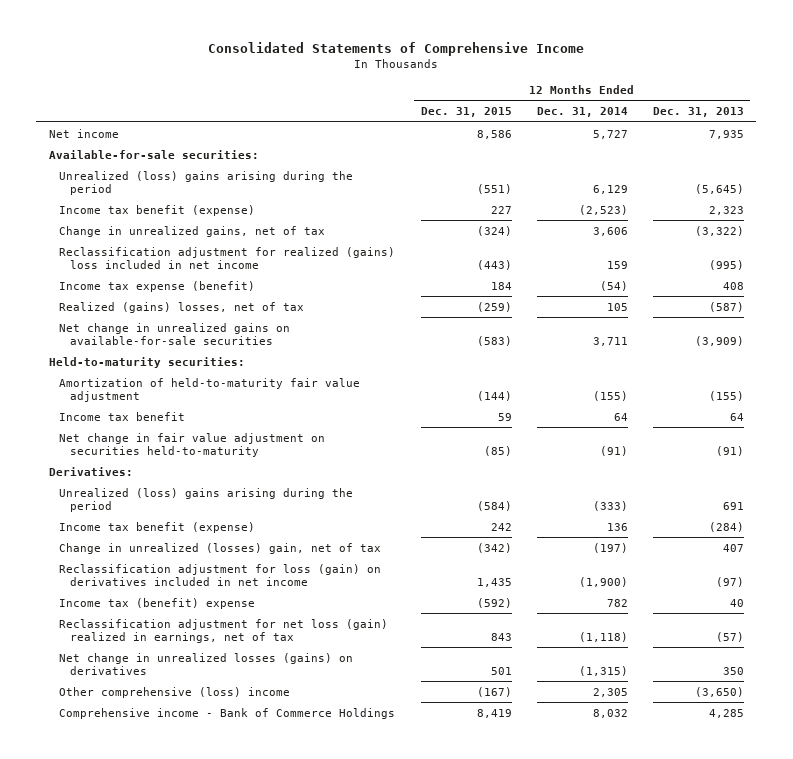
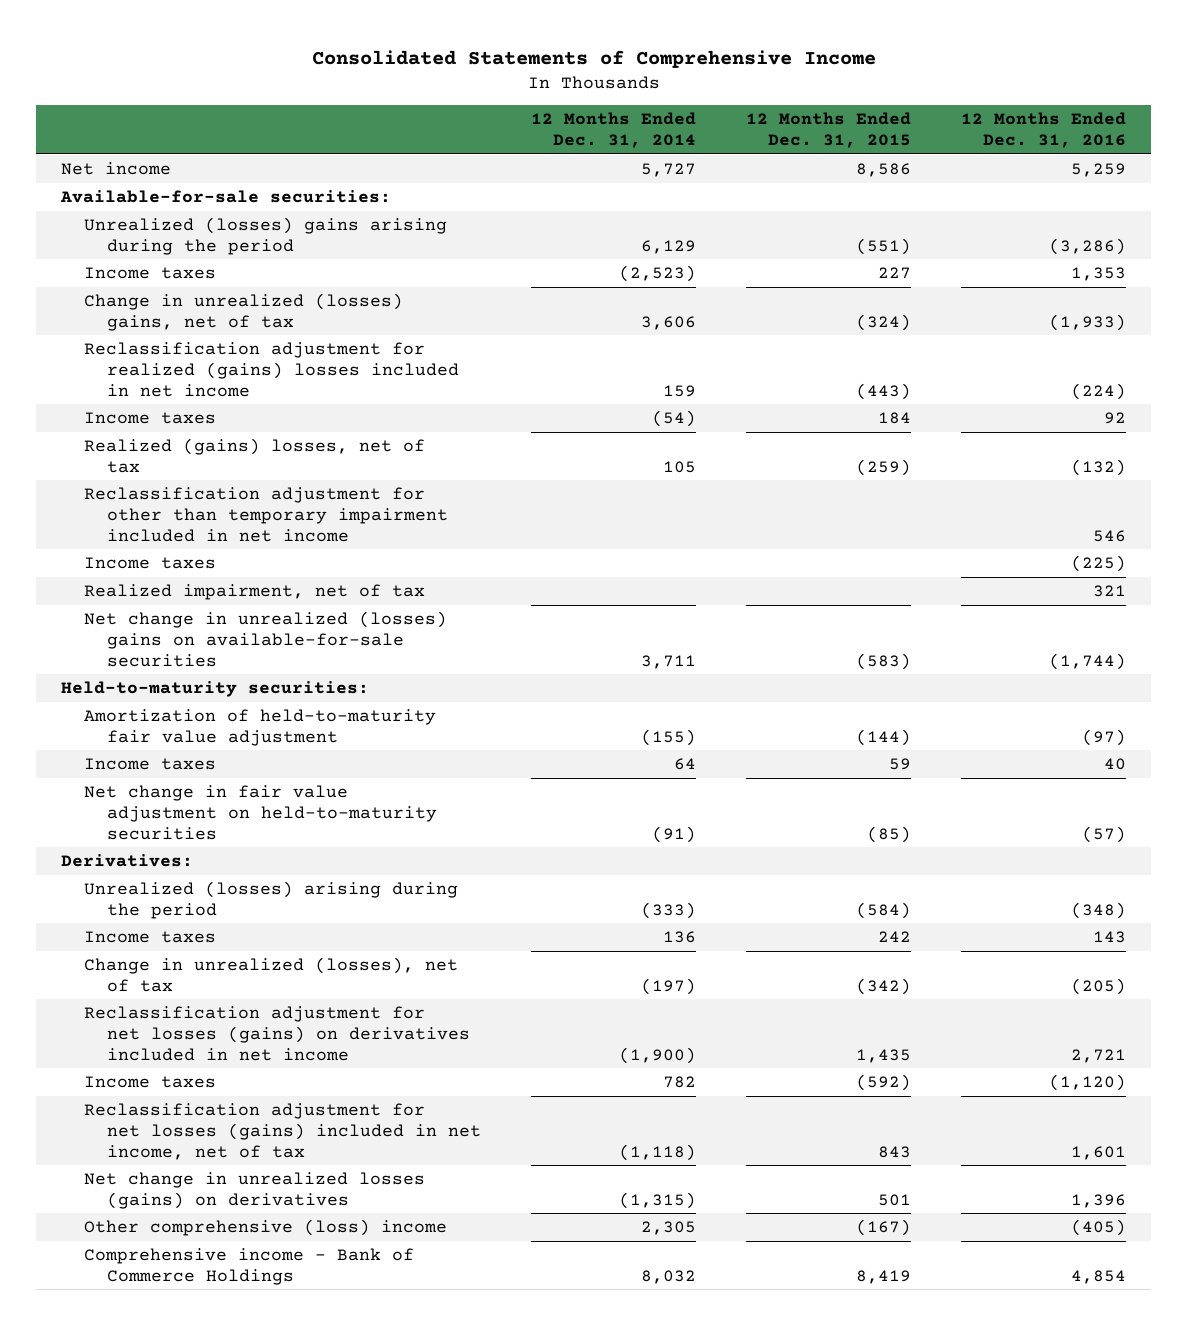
[652,107,744,118] Dec. 31, 2013 -> none
none -> [961,112,1127,149] 12 Months Ended Dec. 31, 2016
[59,170,354,195] Unrealized (loss) gains arising during the period -> [84,216,448,255] Unrealized (losses) gains arising during the period
[59,204,256,216] Income tax benefit (expense) -> [84,266,217,279] Income taxes
[59,225,326,237] Change in unrealized gains, net of tax -> [84,292,404,331] Change in unrealized (losses) gains, net of tax
[59,246,396,269] Reclassification adjustment for realized (gains) loss included in net income -> [84,341,460,397] Reclassification adjustment for realized (gains) losses included in net income
[59,280,256,292] Income tax expense (benefit) -> [84,411,217,424] Income taxes
none -> [84,486,449,542] Reclassification adjustment for other than temporary impairment included in net income
none -> [84,556,217,569] Income taxes
none -> [84,583,426,600] Realized impairment, net of tax
[59,322,291,345] Net change in unrealized gains on available-for-sale securities -> [84,610,448,667] Net change in unrealized (losses) gains on available-for-sale securities
[59,411,186,421] Income tax benefit -> [84,757,217,770] Income taxes
[59,432,326,457] Net change in fair value adjustment on securities held-to-maturity -> [84,784,438,840] Net change in fair value adjustment on held-to-maturity securities
[59,487,354,512] Unrealized (loss) gains arising during the period -> [84,880,459,919] Unrealized (losses) arising during the period
[59,521,256,533] Income tax benefit (expense) -> [84,930,217,943] Income taxes
[59,542,382,554] Change in unrealized (losses) gain, net of tax -> [84,956,459,992] Change in unrealized (losses), net of tax
[59,563,382,586] Reclassification adjustment for loss (gain) on derivatives included in net income -> [84,1005,471,1061] Reclassification adjustment for net losses (gains) on derivatives included in net income
[59,597,256,609] Income tax (benefit) expense -> [84,1075,217,1088] Income taxes
[59,618,389,643] Reclassification adjustment for net loss (gain) realized in earnings, net of tax -> [84,1102,482,1160] Reclassification adjustment for net losses (gains) included in net income, net of tax

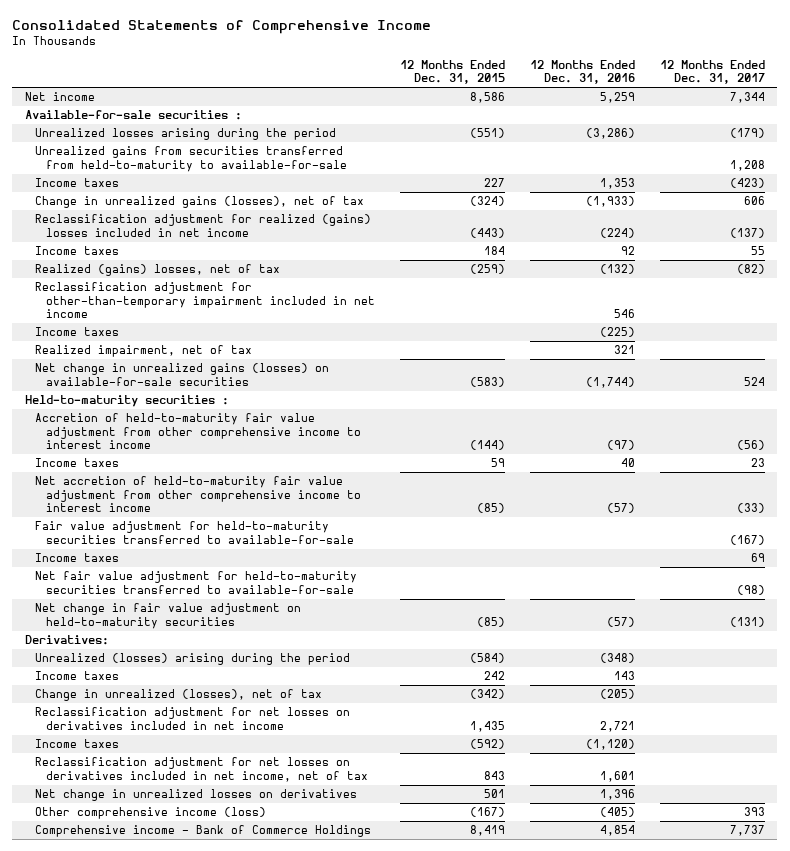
[531,112,697,149] 12 Months Ended Dec. 31, 2014 -> none
none -> [659,59,765,85] 12 Months Ended Dec. 31, 2017
[60,189,392,203] Available-for-sale securities: -> [24,110,242,121] Available-for-sale securities :
[84,216,448,255] Unrealized (losses) gains arising during the period -> [35,128,337,141] Unrealized losses arising during the period
none -> [35,146,347,172] Unrealized gains from securities transferred from held-to-maturity to available-for-sale
[84,292,404,331] Change in unrealized (losses) gains, net of tax -> [35,196,365,209] Change in unrealized gains (losses), net of tax
[84,486,449,542] Reclassification adjustment for other than temporary impairment included in net income -> [35,282,375,319] Reclassification adjustment for other-than-temporary impairment included in net income
[84,610,448,667] Net change in unrealized (losses) gains on available-for-sale securities -> [35,363,330,386] Net change in unrealized gains (losses) on available-for-sale securities
[61,680,370,697] Held-to-maturity securities: -> [24,395,229,408] Held-to-maturity securities :
[84,708,437,746] Amortization of held-to-maturity fair value adjustment -> [35,413,361,450] Accretion of held-to-maturity fair value adjustment from other comprehensive income to interest income
none -> [35,476,361,513] Net accretion of held-to-maturity fair value adjustment from other comprehensive income to interest income
none -> [35,521,354,544] Fair value adjustment for held-to-maturity securities transferred to available-for-sale
none -> [35,553,120,563] Income taxes
none -> [35,571,358,594] Net fair value adjustment for held-to-maturity securities transferred to available-for-sale
[84,1005,471,1061] Reclassification adjustment for net losses (gains) on derivatives included in net income -> [35,707,351,730] Reclassification adjustment for net losses on derivatives included in net income
[84,1102,482,1160] Reclassification adjustment for net losses (gains) included in net income, net of tax -> [35,757,368,782] Reclassification adjustment for net losses on derivatives included in net income, net of tax
[84,1171,426,1209] Net change in unrealized losses (gains) on derivatives -> [35,789,358,802] Net change in unrealized losses on derivatives
[84,1218,448,1236] Other comprehensive (loss) income -> [35,807,267,820] Other comprehensive income (loss)

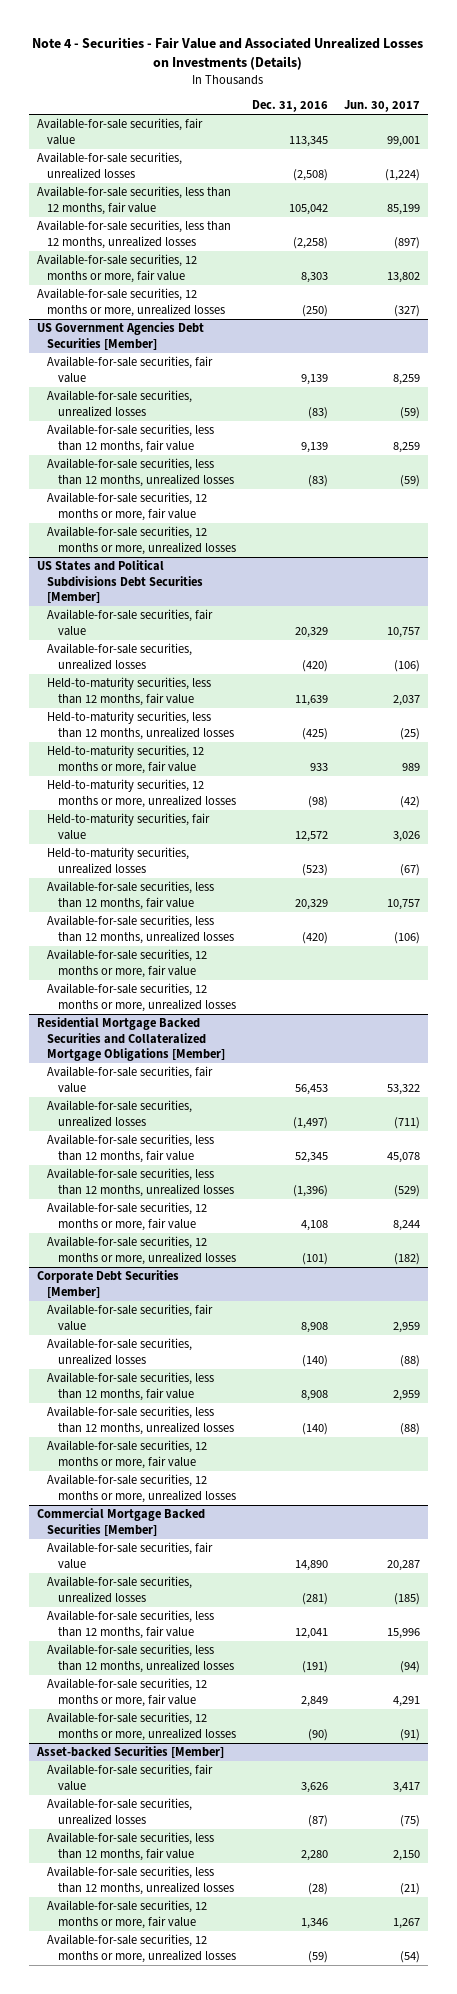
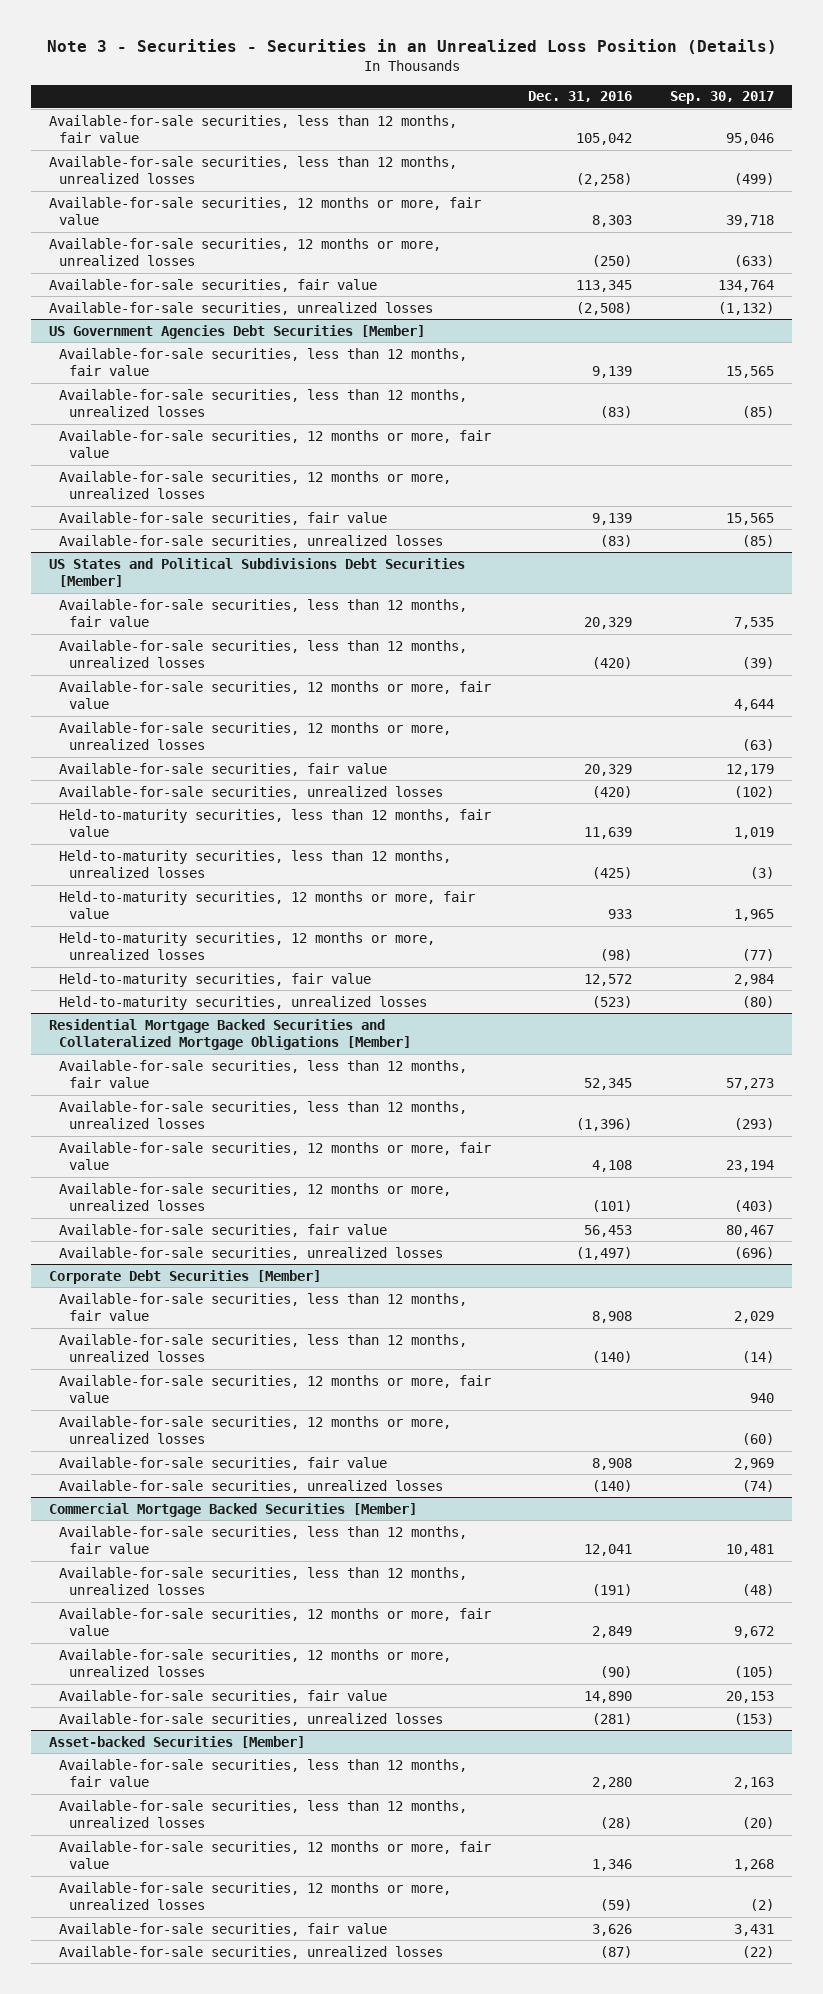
[32,36,424,70] Note 4 - Securities - Fair Value and Associated Unrealized Losses on Investments (Details) -> [46,39,777,55] Note 3 - Securities - Securities in an Unrealized Loss Position (Details)
[344,100,421,113] Jun. 30, 2017 -> none
none -> [669,91,774,105] Sep. 30, 2017
[36,118,203,145] Available-for-sale securities, fair value -> [49,278,378,292] Available-for-sale securities, fair value
[36,152,182,179] Available-for-sale securities, unrealized losses -> [49,301,434,315] Available-for-sale securities, unrealized losses
[47,356,214,383] Available-for-sale securities, fair value -> [59,511,388,525] Available-for-sale securities, fair value
[47,390,193,417] Available-for-sale securities, unrealized losses -> [59,534,444,548] Available-for-sale securities, unrealized losses
[47,881,215,910] Available-for-sale securities, less than 12 months, fair value -> [59,598,468,628] Available-for-sale securities, less than 12 months, fair value
[47,915,235,944] Available-for-sale securities, less than 12 months, unrealized losses -> [59,639,468,669] Available-for-sale securities, less than 12 months, unrealized losses
[47,949,208,978] Available-for-sale securities, 12 months or more, fair value -> [59,680,492,710] Available-for-sale securities, 12 months or more, fair value
[47,983,237,1012] Available-for-sale securities, 12 months or more, unrealized losses -> [59,721,452,751] Available-for-sale securities, 12 months or more, unrealized losses
[47,1066,214,1093] Available-for-sale securities, fair value -> [59,1223,388,1237] Available-for-sale securities, fair value
[47,1100,193,1127] Available-for-sale securities, unrealized losses -> [59,1246,444,1260] Available-for-sale securities, unrealized losses
[47,1304,214,1331] Available-for-sale securities, fair value -> [59,1456,388,1470] Available-for-sale securities, fair value
[47,1338,193,1365] Available-for-sale securities, unrealized losses -> [59,1479,444,1493] Available-for-sale securities, unrealized losses
[47,1542,214,1569] Available-for-sale securities, fair value -> [59,1689,388,1703] Available-for-sale securities, fair value
[47,1576,193,1603] Available-for-sale securities, unrealized losses -> [59,1712,444,1726] Available-for-sale securities, unrealized losses
[47,1764,214,1791] Available-for-sale securities, fair value -> [59,1922,388,1936] Available-for-sale securities, fair value
[47,1798,193,1825] Available-for-sale securities, unrealized losses -> [59,1945,444,1959] Available-for-sale securities, unrealized losses

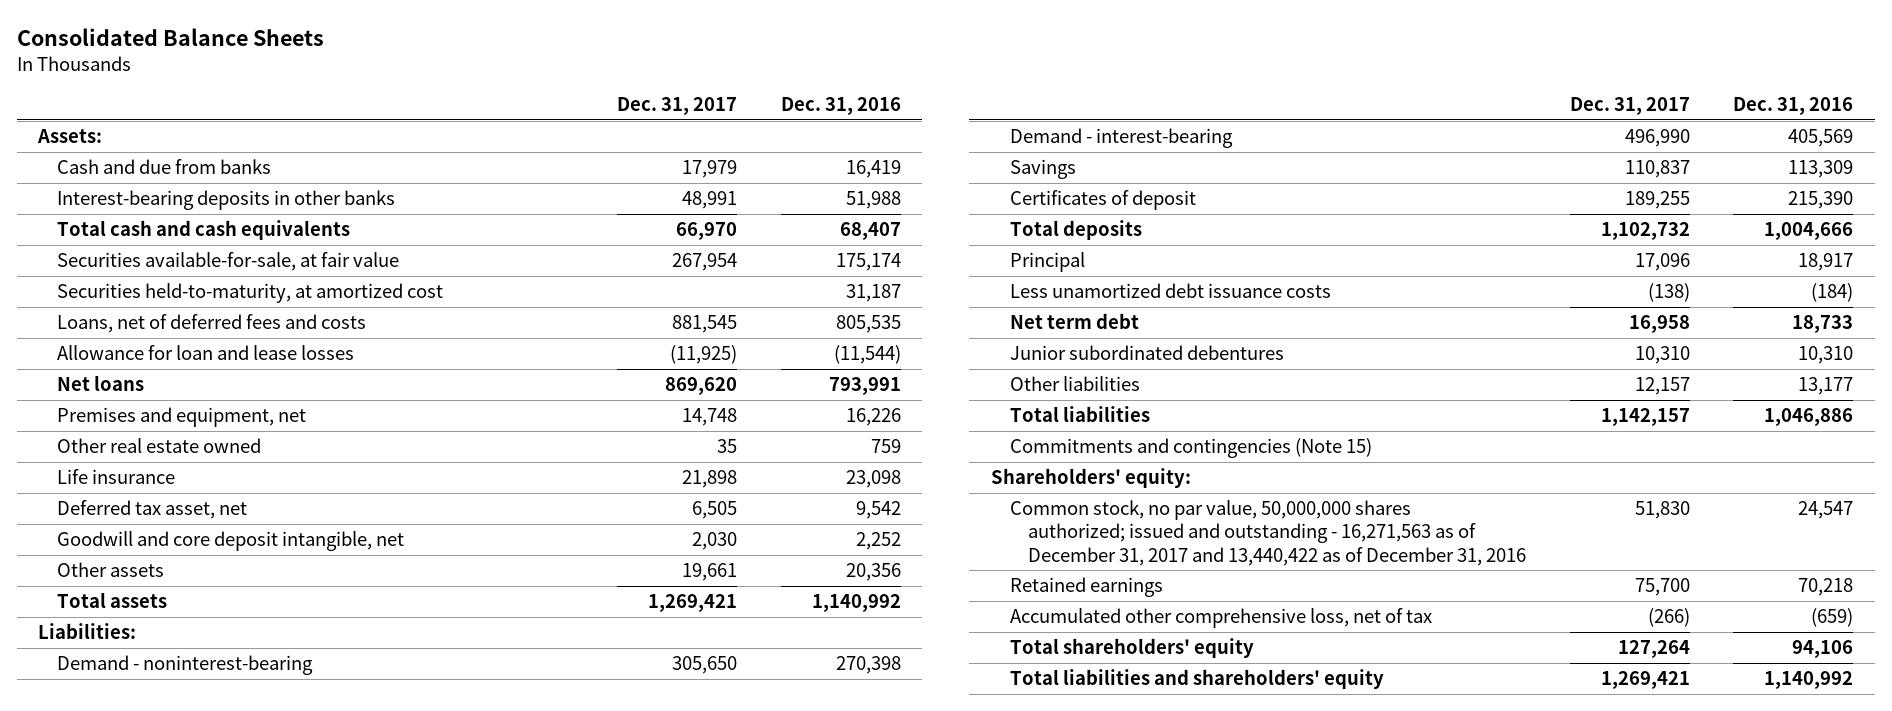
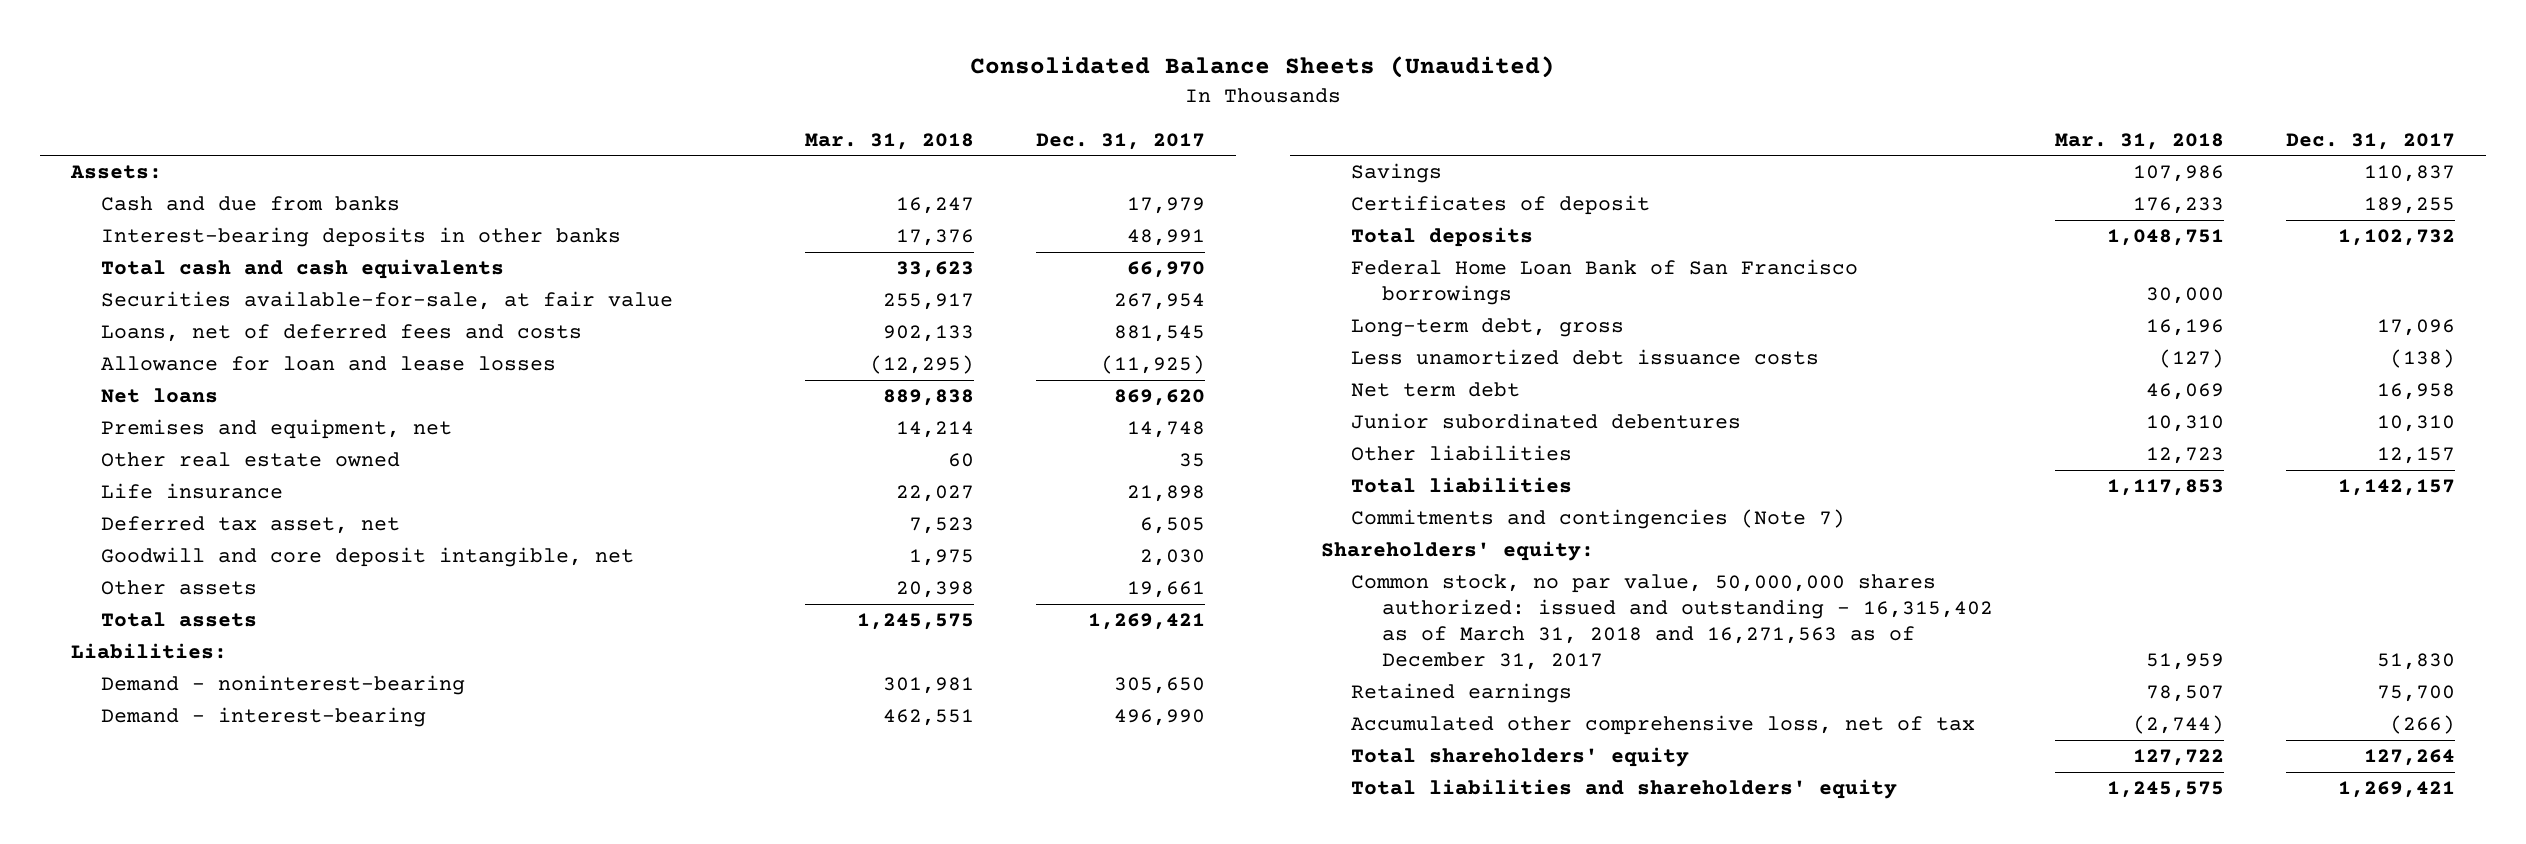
[16,27,324,46] Consolidated Balance Sheets -> [969,56,1555,79] Consolidated Balance Sheets (Unaudited)
[780,97,901,116] Dec. 31, 2016 -> none
none -> [805,132,975,150] Mar. 31, 2018
[57,283,444,304] Securities held-to-maturity, at amortized cost -> none
none -> [1351,259,1859,306] Federal Home Loan Bank of San Francisco borrowings
[1009,252,1085,273] Principal -> [1351,318,1625,338] Long-term debt, gross
[1009,438,1372,459] Commitments and contingencies (Note 15) -> [1351,509,1846,530] Commitments and contingencies (Note 7)
[1009,500,1527,566] Common stock, no par value, 50,000,000 shares authorized; issued and outstanding - 16,271,563 as of December 31, 2017 and 13,440,422 as of December 31, 2016 -> [1351,574,1994,671] Common stock, no par value, 50,000,000 shares authorized: issued and outstanding - 16,315,402 as of March 31, 2018 and 16,271,563 as of December 31, 2017

